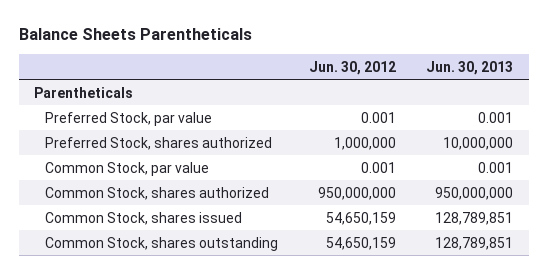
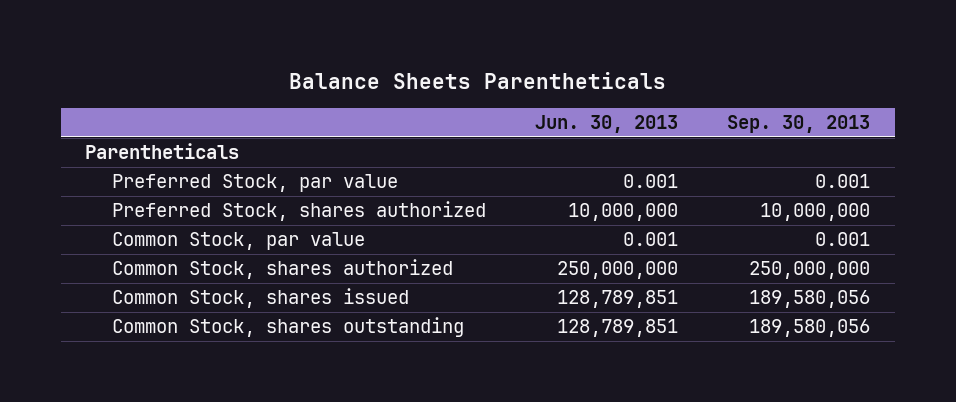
[308,60,396,75] Jun. 30, 2012 -> none
none -> [727,114,871,133] Sep. 30, 2013
[435,186,514,200] 950,000,000 -> [557,261,679,280] 250,000,000

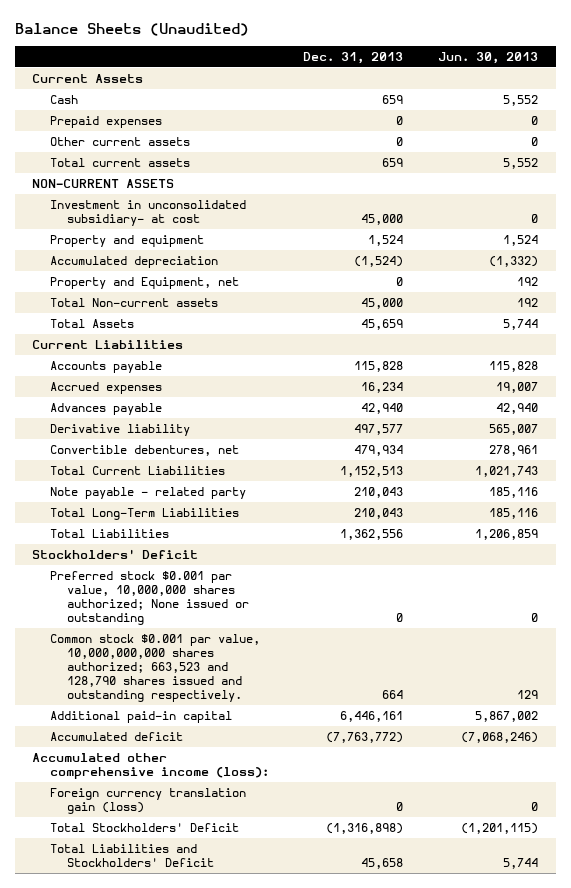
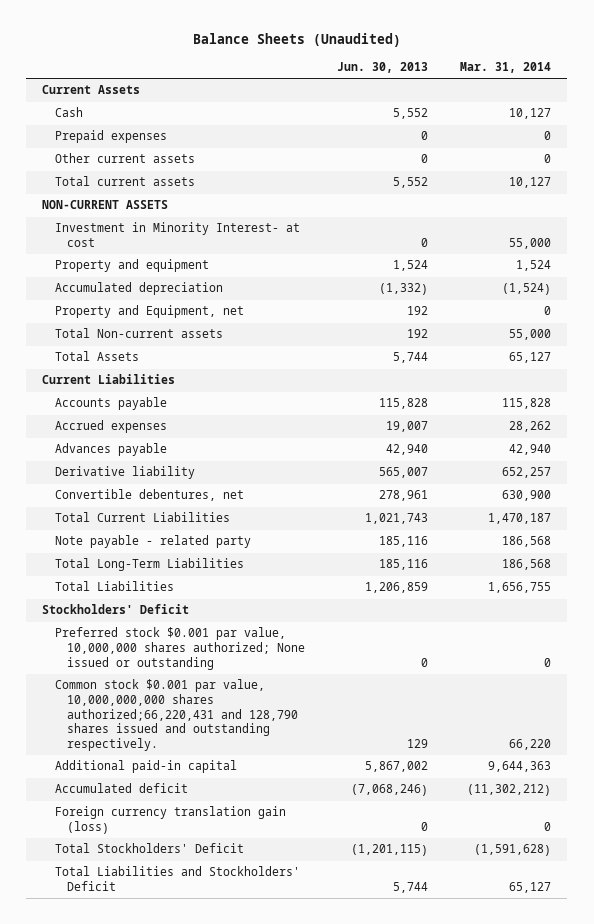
[303,52,404,65] Dec. 31, 2013 -> none
none -> [460,61,552,73] Mar. 31, 2014
[49,200,246,227] Investment in unconsolidated subsidiary- at cost -> [54,222,300,248] Investment in Minority Interest- at cost
[49,634,260,703] Common stock $0.001 par value, 10,000,000,000 shares authorized; 663,523 and 128,790 shares issued and outstanding respectively. -> [54,679,299,752] Common stock $0.001 par value, 10,000,000,000 shares authorized;66,220,431 and 128,790 shares issued and outstanding respectively.
[32,753,269,780] Accumulated other comprehensive income (loss): -> none

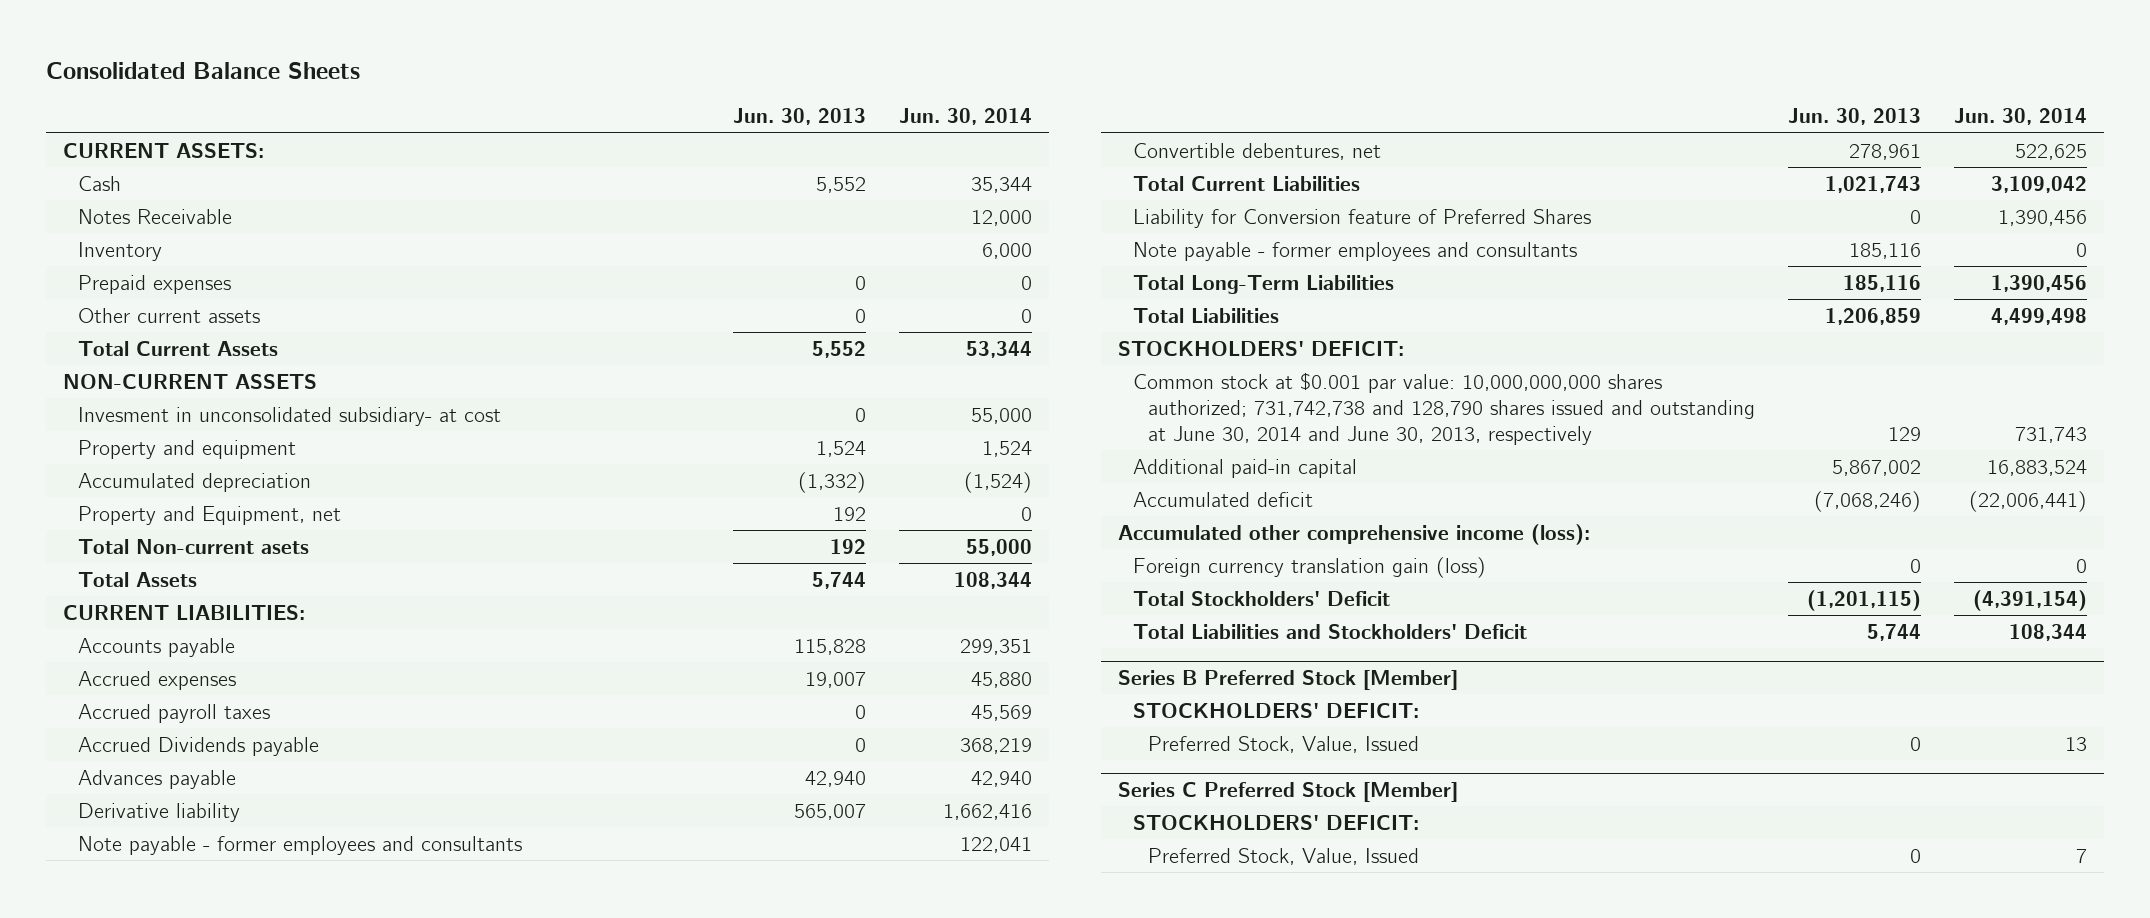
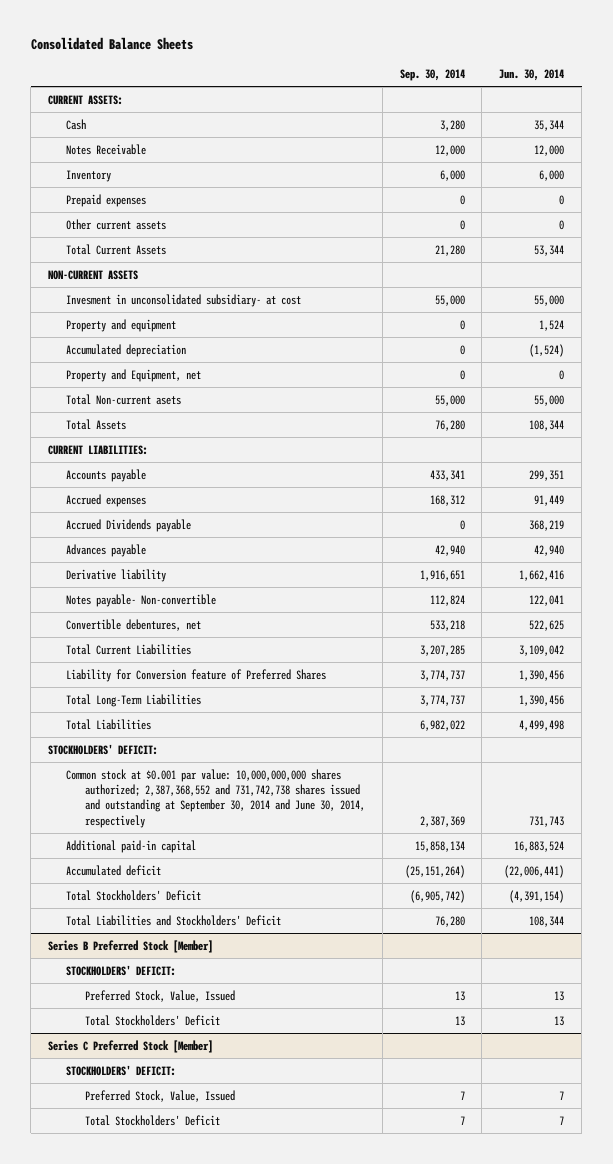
[732,108,866,126] Jun. 30, 2013 -> none
none -> [399,69,465,82] Sep. 30, 2014
[77,703,270,723] Accrued payroll taxes -> none
[971,671,1033,688] 45,880 -> [534,494,565,506] 91,449
[77,835,522,855] Note payable - former employees and consultants -> [66,593,217,607] Notes payable- Non-convertible
[1132,241,1577,261] Note payable - former employees and consultants -> none
[1132,371,1755,446] Common stock at $0.001 par value: 10,000,000,000 shares authorized; 731,742,738 and 128,790 shares issued and outstanding at June 30, 2014 and June 30, 2013, respectively -> [66,768,365,828] Common stock at $0.001 par value: 10,000,000,000 shares authorized; 2,387,368,552 and 731,742,738 shares issued and outstanding at September 30, 2014 and June 30, 2014, respectively
[1117,523,1590,545] Accumulated other comprehensive income (loss): -> none
[1132,556,1486,578] Foreign currency translation gain (loss) -> none
none -> [84,1014,220,1026] Total Stockholders' Deficit
none -> [84,1114,220,1126] Total Stockholders' Deficit

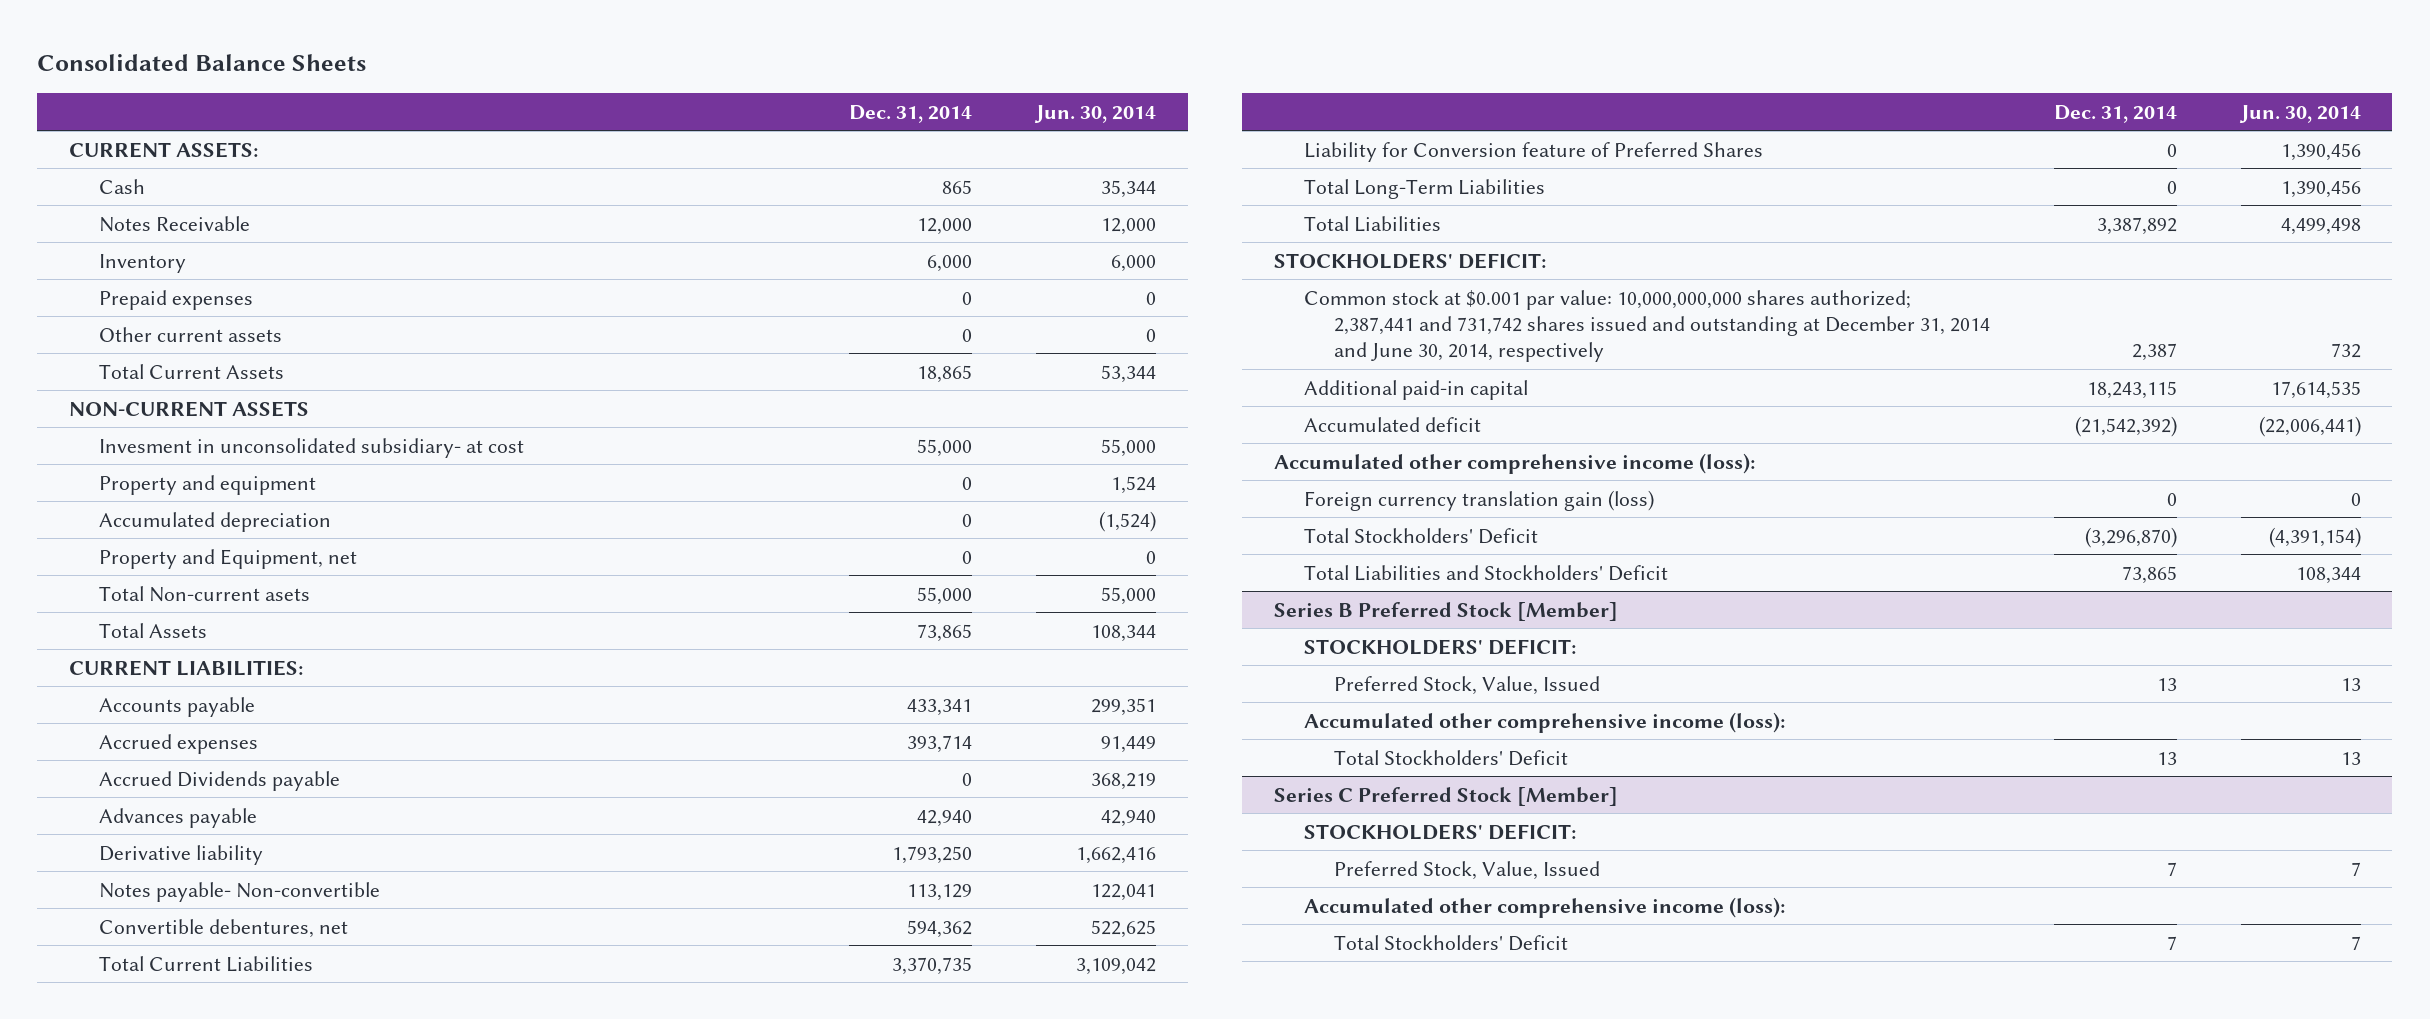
[399,69,465,82] Sep. 30, 2014 -> none
none -> [849,104,973,123] Dec. 31, 2014
[66,768,365,828] Common stock at $0.001 par value: 10,000,000,000 shares authorized; 2,387,368,552 and 731,742,738 shares issued and outstanding at September 30, 2014 and June 30, 2014, respectively -> [1304,289,1991,363] Common stock at $0.001 par value: 10,000,000,000 shares authorized; 2,387,441 and 731,742 shares issued and outstanding at December 31, 2014 and June 30, 2014, respectively
[529,815,565,827] 731,743 -> [2330,343,2361,359] 732
[514,840,565,852] 16,883,524 -> [2270,380,2361,399] 17,614,535
none -> [1273,452,1755,474] Accumulated other comprehensive income (loss):
none -> [1304,489,1655,511] Foreign currency translation gain (loss)
none -> [1304,711,1786,733] Accumulated other comprehensive income (loss):
none -> [1304,896,1786,918] Accumulated other comprehensive income (loss):

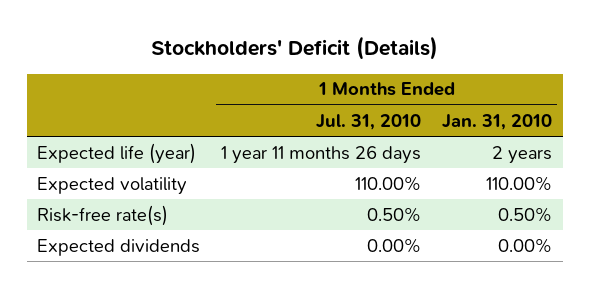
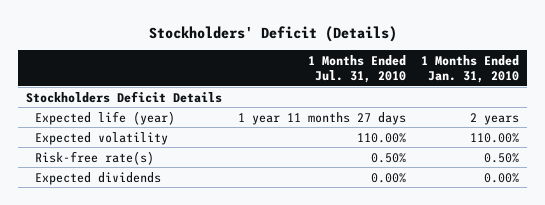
none -> [26,90,223,103] Stockholders Deficit Details
[221,145,422,164] 1 year 11 months 26 days -> [237,111,406,125] 1 year 11 months 27 days

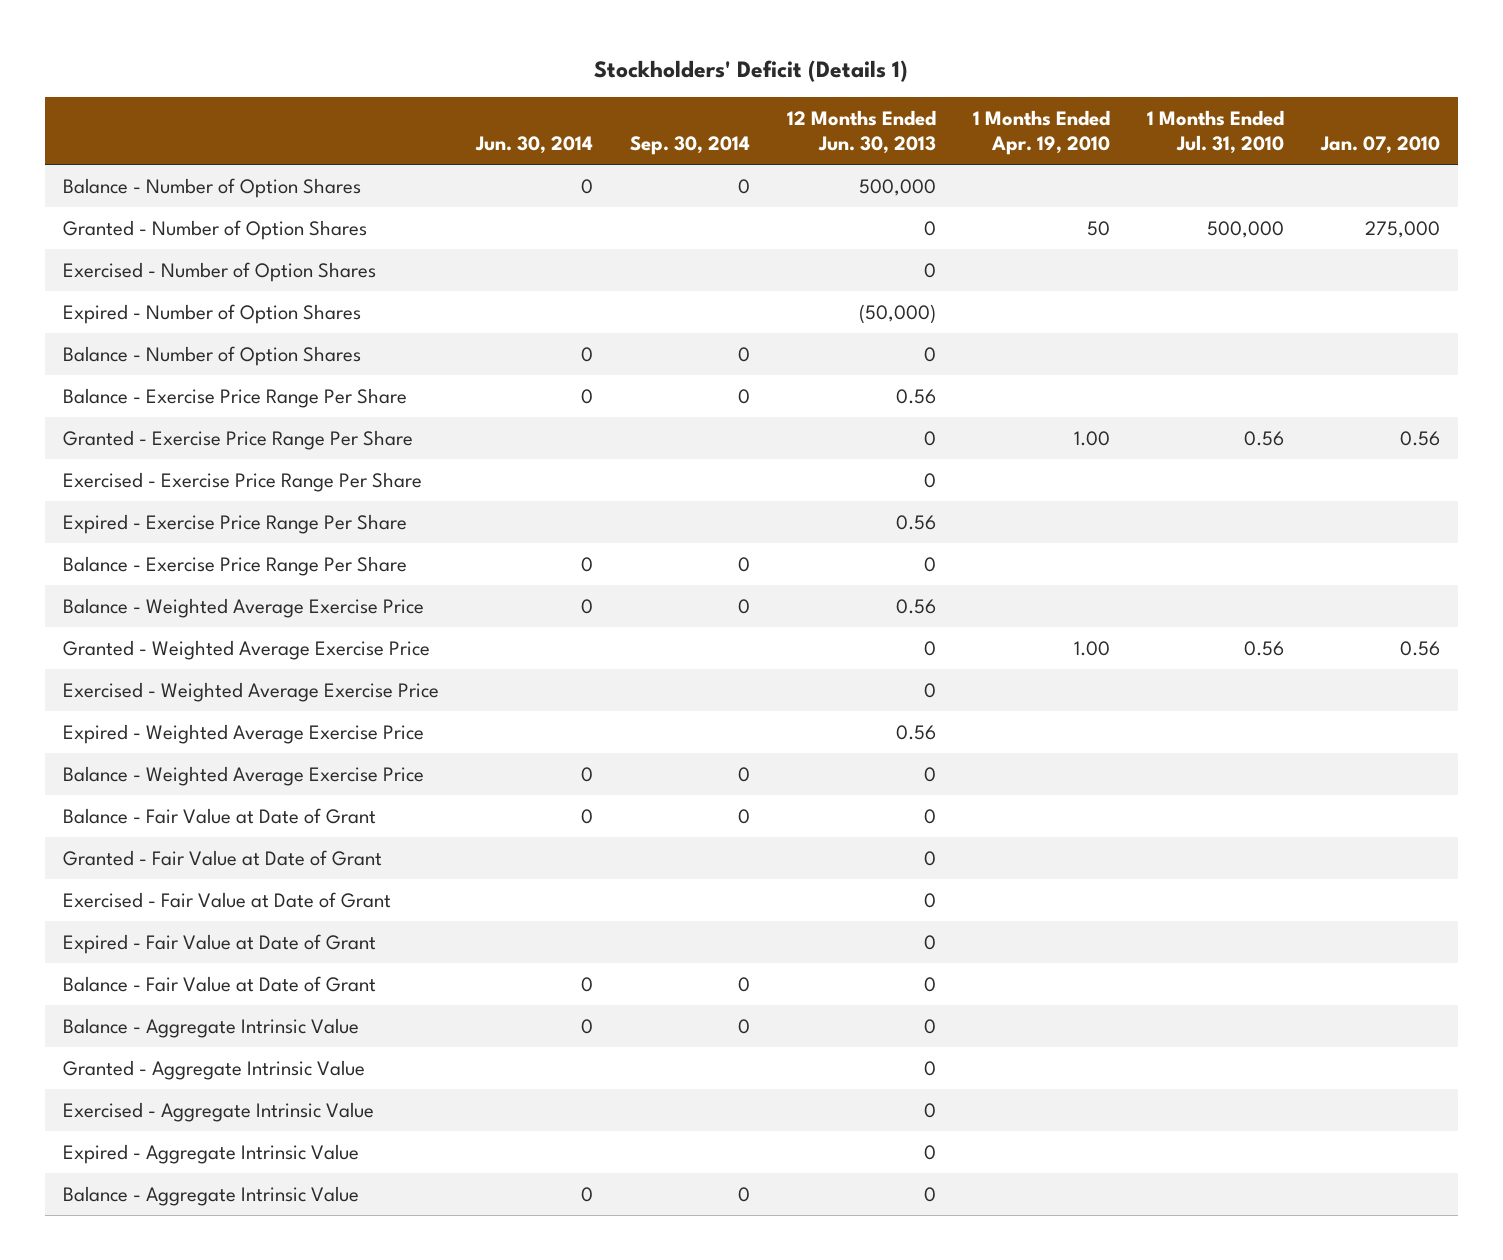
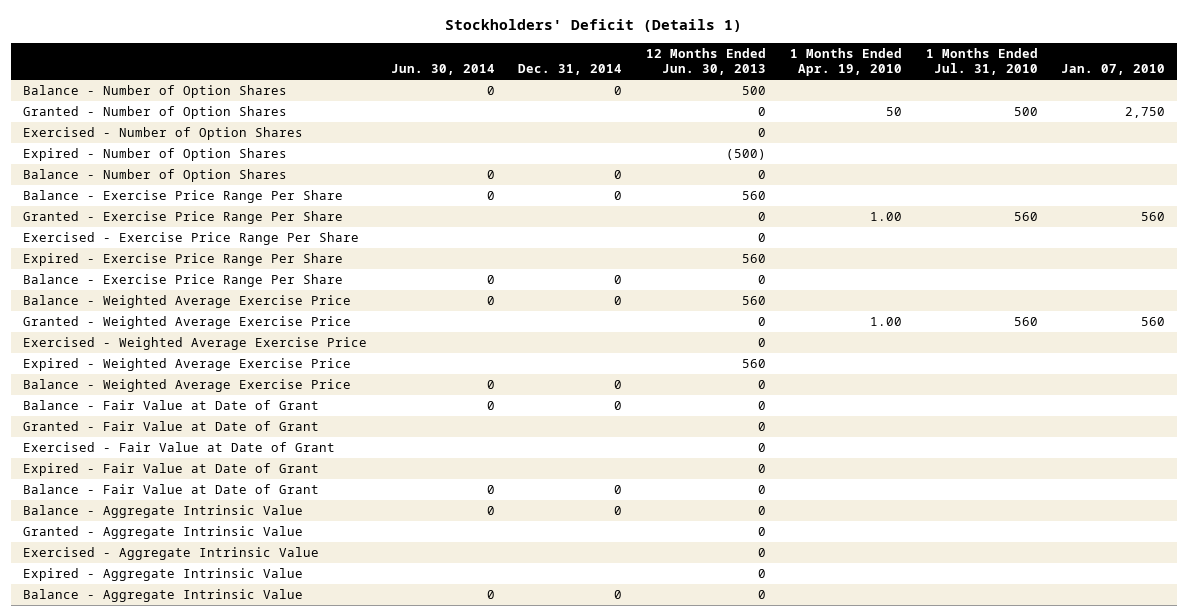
[630,135,751,155] Sep. 30, 2014 -> none
none -> [518,63,623,75] Dec. 31, 2014
[858,178,936,196] 500,000 -> [742,86,767,96] 500
[1206,220,1284,238] 500,000 -> [1013,107,1038,117] 500
[1364,220,1440,238] 275,000 -> [1125,107,1166,119] 2,750
[858,303,936,324] (50,000) -> [726,149,767,161] (500)
[895,388,936,404] 0.56 -> [742,191,767,201] 560
[1243,430,1284,446] 0.56 -> [1013,212,1038,222] 560
[1399,430,1440,446] 0.56 -> [1141,212,1166,222] 560
[895,514,936,530] 0.56 -> [742,254,767,264] 560
[895,598,936,614] 0.56 -> [742,296,767,306] 560
[1243,640,1284,656] 0.56 -> [1013,317,1038,327] 560
[1399,640,1440,656] 0.56 -> [1141,317,1166,327] 560
[895,724,936,740] 0.56 -> [742,359,767,369] 560

